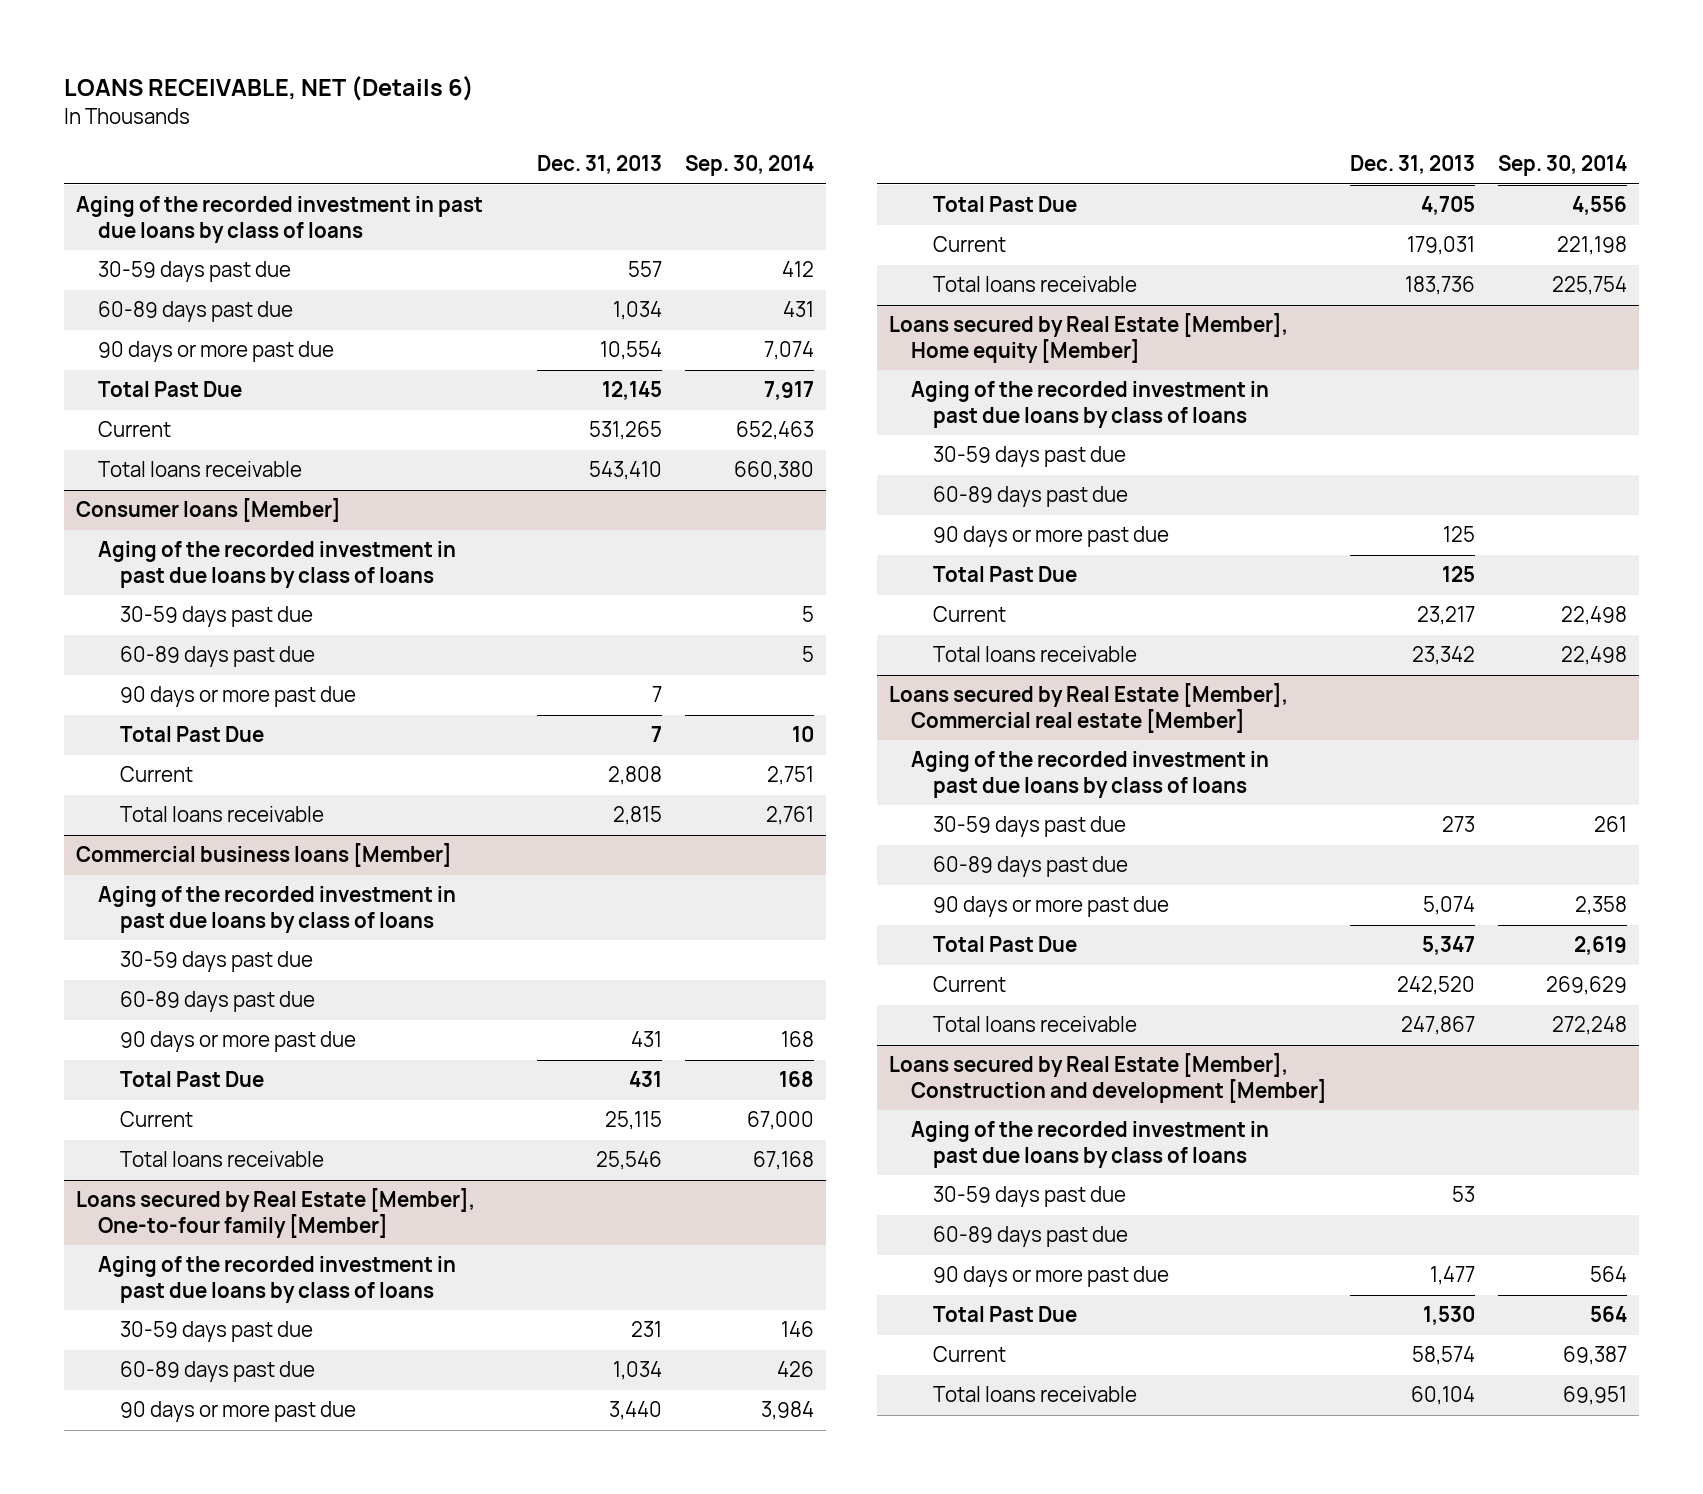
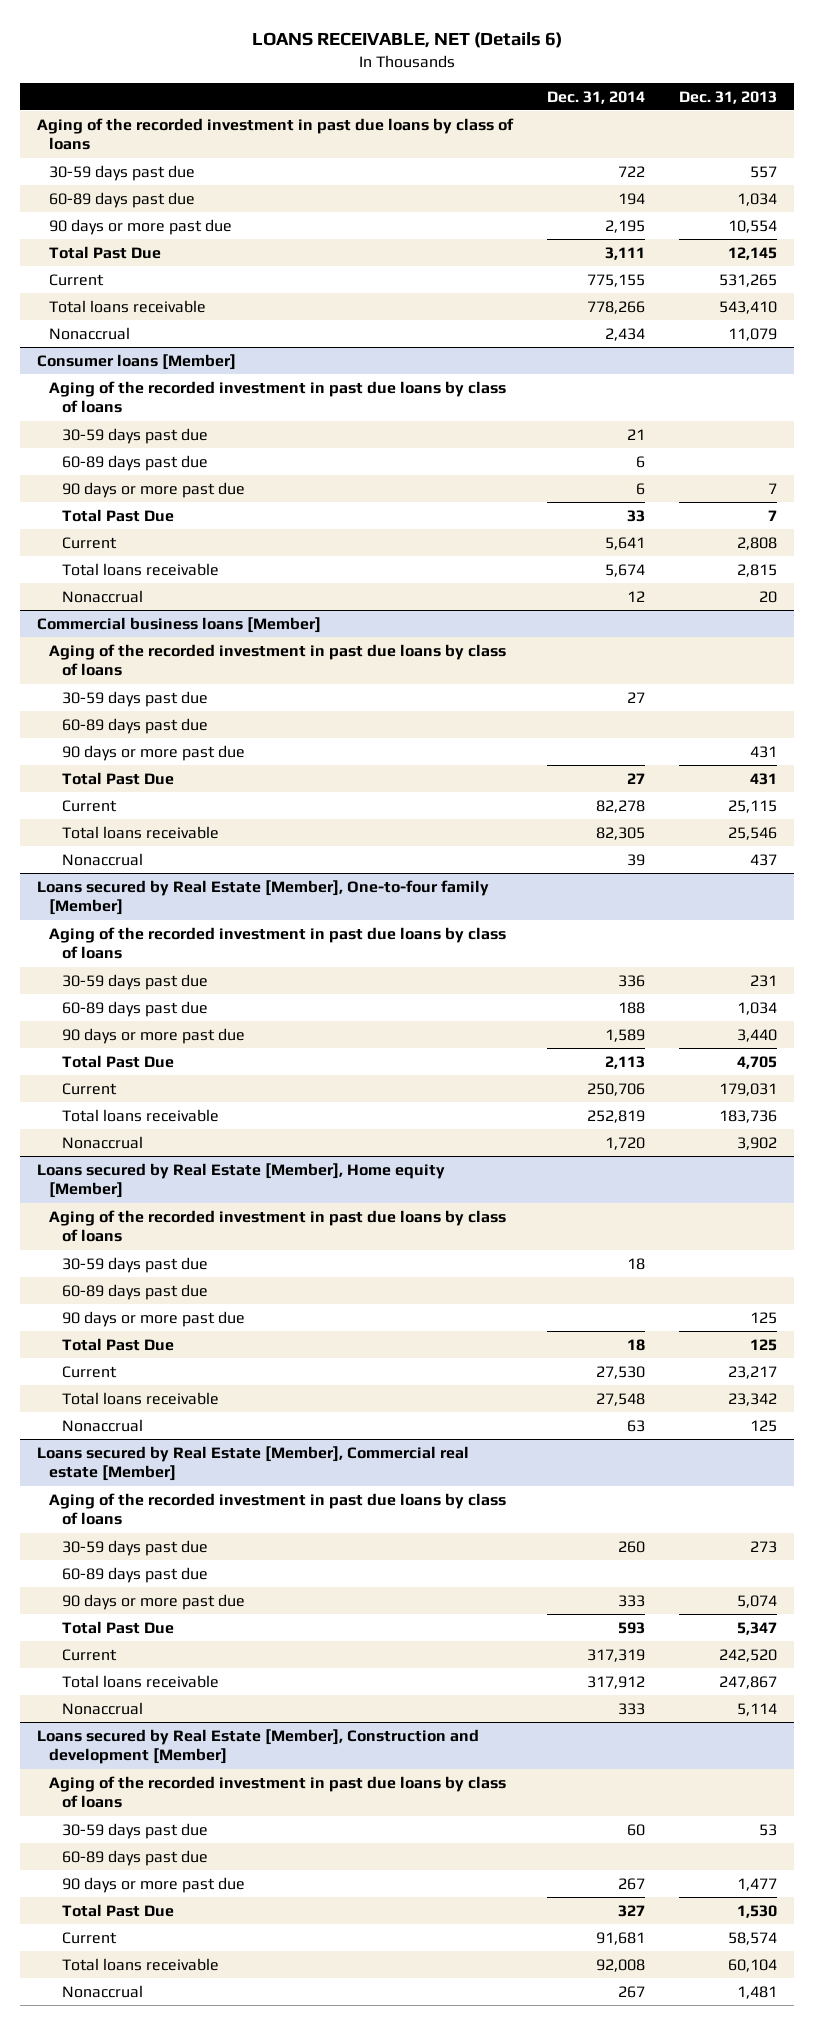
[685,155,815,177] Sep. 30, 2014 -> none
none -> [546,90,645,104] Dec. 31, 2014
none -> [49,326,131,340] Nonaccrual
none -> [61,589,143,603] Nonaccrual
none -> [61,852,143,866] Nonaccrual
none -> [61,1135,143,1149] Nonaccrual
none -> [61,1418,143,1432] Nonaccrual
none -> [61,1701,143,1715] Nonaccrual
none -> [61,1984,143,1998] Nonaccrual

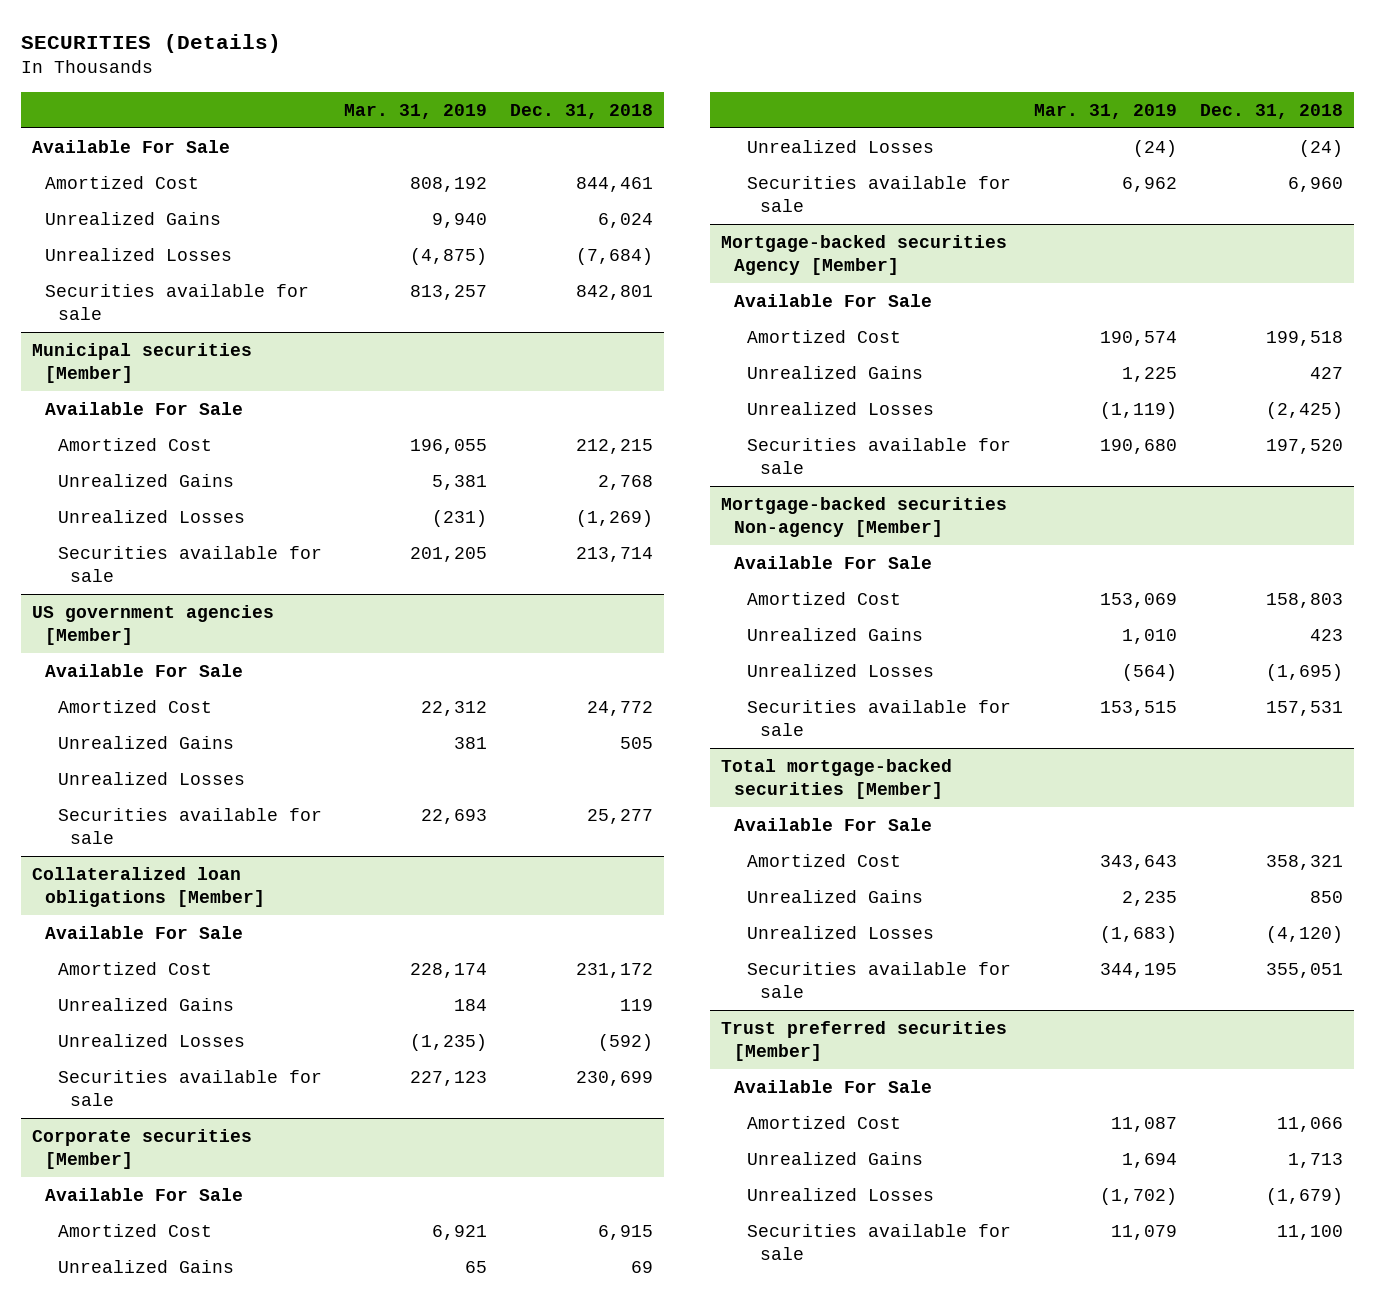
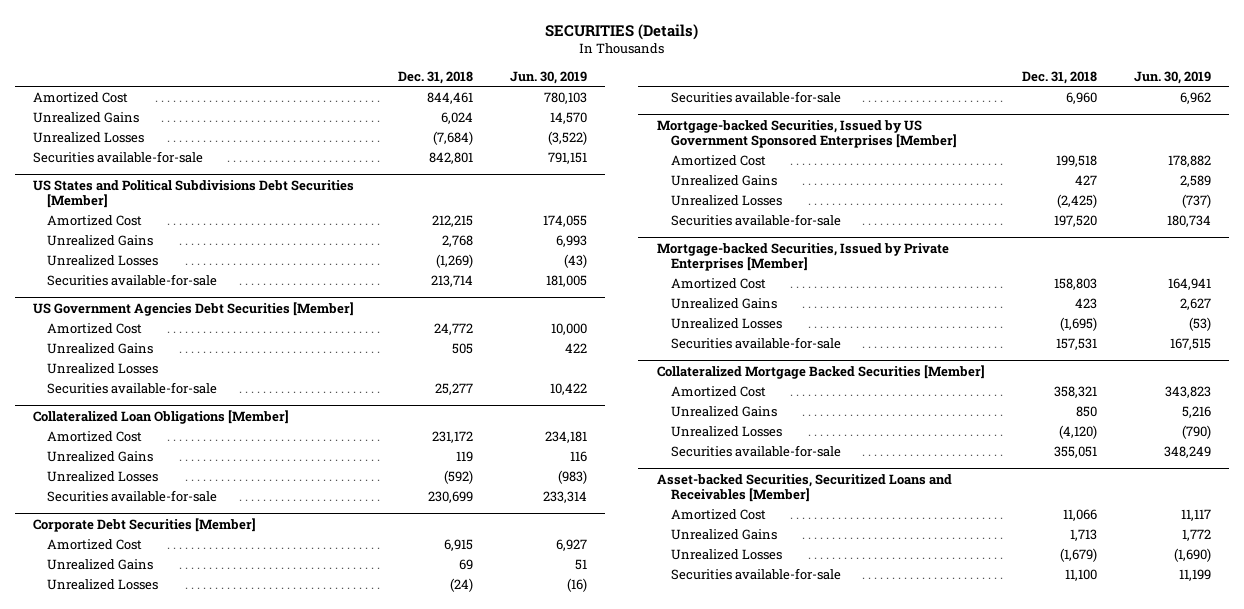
[344,103,488,119] Mar. 31, 2019 -> none
none -> [510,71,588,85] Jun. 30, 2019
[31,139,230,153] Available For Sale -> none
[44,401,243,415] Available For Sale -> none
[44,283,309,321] Securities available for sale -> [33,150,204,163] Securities available-for-sale
[31,342,252,384] Municipal securities [Member] -> [33,179,355,209] US States and Political Subdivisions Debt Securities [Member]
[44,663,243,677] Available For Sale -> none
[57,545,322,583] Securities available for sale -> [47,273,218,286] Securities available-for-sale
[31,604,274,646] US government agencies [Member] -> [33,301,355,316] US Government Agencies Debt Securities [Member]
[44,925,243,939] Available For Sale -> none
[57,807,322,845] Securities available for sale -> [47,381,218,394] Securities available-for-sale
[31,866,265,908] Collateralized loan obligations [Member] -> [33,409,290,424] Collateralized Loan Obligations [Member]
[44,1187,243,1201] Available For Sale -> none
[57,1069,322,1107] Securities available for sale -> [47,489,218,502] Securities available-for-sale
[31,1128,252,1170] Corporate securities [Member] -> [33,517,257,532] Corporate Debt Securities [Member]
[734,293,933,307] Available For Sale -> none
[747,175,1012,213] Securities available for sale -> [670,90,841,103] Securities available-for-sale
[721,234,1008,276] Mortgage-backed securities Agency [Member] -> [656,119,957,149] Mortgage-backed Securities, Issued by US Government Sponsored Enterprises [Member]
[734,555,933,569] Available For Sale -> none
[747,437,1012,475] Securities available for sale -> [670,213,841,226] Securities available-for-sale
[721,496,1008,538] Mortgage-backed securities Non-agency [Member] -> [656,242,949,272] Mortgage-backed Securities, Issued by Private Enterprises [Member]
[734,817,933,831] Available For Sale -> none
[747,699,1012,737] Securities available for sale -> [670,336,841,349] Securities available-for-sale
[721,758,953,800] Total mortgage-backed securities [Member] -> [656,364,985,379] Collateralized Mortgage Backed Securities [Member]
[734,1079,933,1093] Available For Sale -> none
[747,961,1012,999] Securities available for sale -> [670,444,841,457] Securities available-for-sale
[721,1020,1008,1062] Trust preferred securities [Member] -> [656,473,952,503] Asset-backed Securities, Securitized Loans and Receivables [Member]
[747,1223,1012,1261] Securities available for sale -> [670,567,841,580] Securities available-for-sale

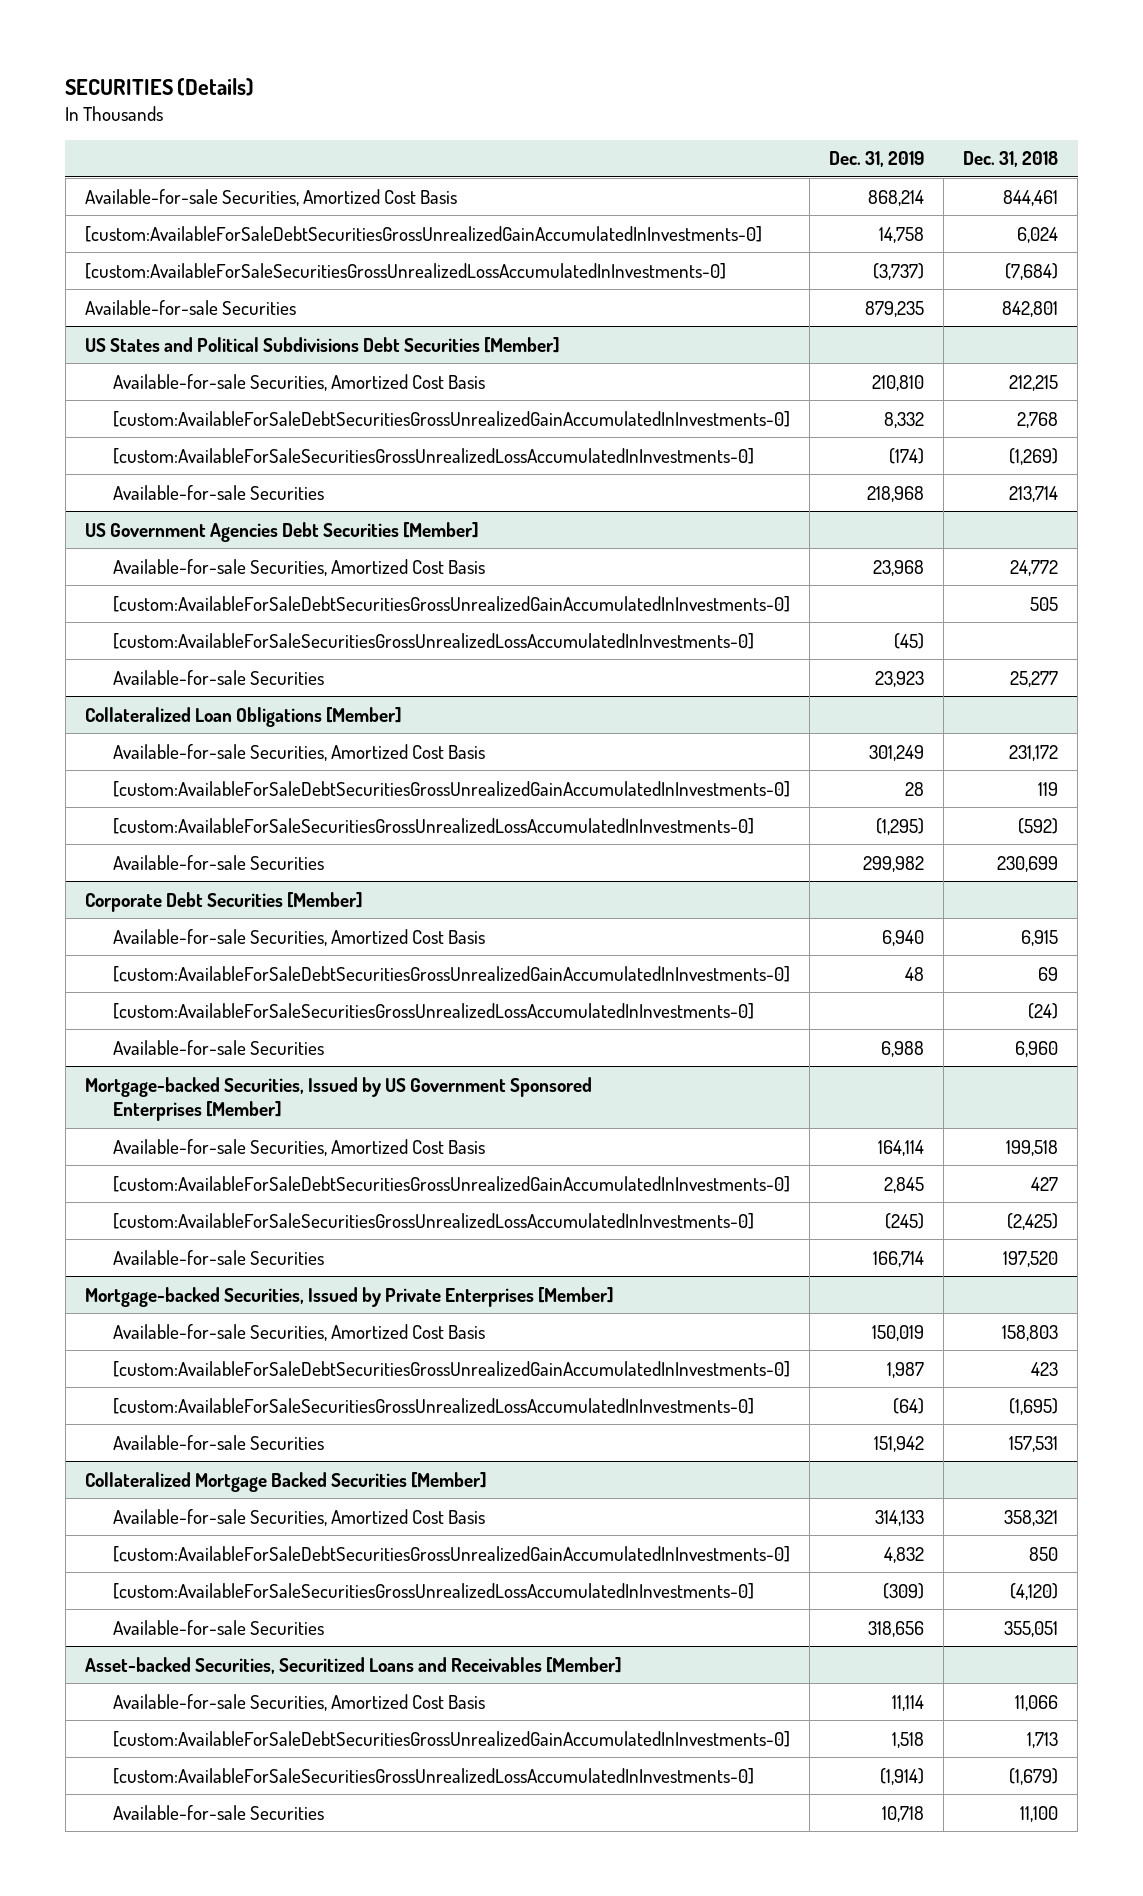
[510,71,588,85] Jun. 30, 2019 -> none
none -> [829,151,925,168] Dec. 31, 2019
[33,91,129,103] Amortized Cost -> [84,188,457,206] Available-for-sale Securities, Amortized Cost Basis
[33,111,140,123] Unrealized Gains -> [84,225,762,242] [custom:AvailableForSaleDebtSecuritiesGrossUnrealizedGainAccumulatedInInvestments-0]
[33,131,145,143] Unrealized Losses -> [84,262,726,279] [custom:AvailableForSaleSecuritiesGrossUnrealizedLossAccumulatedInInvestments-0]
[33,150,204,163] Securities available-for-sale -> [84,299,296,315] Available-for-sale Securities
[47,214,143,226] Amortized Cost -> [112,373,485,391] Available-for-sale Securities, Amortized Cost Basis
[47,234,154,246] Unrealized Gains -> [112,410,790,427] [custom:AvailableForSaleDebtSecuritiesGrossUnrealizedGainAccumulatedInInvestments-0]
[47,254,159,266] Unrealized Losses -> [112,447,754,464] [custom:AvailableForSaleSecuritiesGrossUnrealizedLossAccumulatedInInvestments-0]
[47,273,218,286] Securities available-for-sale -> [112,484,324,500] Available-for-sale Securities
[47,322,143,334] Amortized Cost -> [112,558,485,576] Available-for-sale Securities, Amortized Cost Basis
[47,342,154,354] Unrealized Gains -> [112,595,790,612] [custom:AvailableForSaleDebtSecuritiesGrossUnrealizedGainAccumulatedInInvestments-0]
[47,362,159,374] Unrealized Losses -> [112,632,754,649] [custom:AvailableForSaleSecuritiesGrossUnrealizedLossAccumulatedInInvestments-0]
[47,381,218,394] Securities available-for-sale -> [112,669,324,685] Available-for-sale Securities
[47,430,143,442] Amortized Cost -> [112,743,485,761] Available-for-sale Securities, Amortized Cost Basis
[47,450,154,462] Unrealized Gains -> [112,780,790,797] [custom:AvailableForSaleDebtSecuritiesGrossUnrealizedGainAccumulatedInInvestments-0]
[47,470,159,482] Unrealized Losses -> [112,817,754,834] [custom:AvailableForSaleSecuritiesGrossUnrealizedLossAccumulatedInInvestments-0]
[47,489,218,502] Securities available-for-sale -> [112,854,324,870] Available-for-sale Securities
[47,538,143,550] Amortized Cost -> [112,928,485,946] Available-for-sale Securities, Amortized Cost Basis
[47,558,154,570] Unrealized Gains -> [112,965,790,982] [custom:AvailableForSaleDebtSecuritiesGrossUnrealizedGainAccumulatedInInvestments-0]
[47,578,159,590] Unrealized Losses -> [112,1002,754,1019] [custom:AvailableForSaleSecuritiesGrossUnrealizedLossAccumulatedInInvestments-0]
[670,90,841,103] Securities available-for-sale -> [112,1039,324,1055] Available-for-sale Securities
[670,154,766,166] Amortized Cost -> [112,1138,485,1156] Available-for-sale Securities, Amortized Cost Basis
[670,174,777,186] Unrealized Gains -> [112,1175,790,1192] [custom:AvailableForSaleDebtSecuritiesGrossUnrealizedGainAccumulatedInInvestments-0]
[670,194,782,206] Unrealized Losses -> [112,1212,754,1229] [custom:AvailableForSaleSecuritiesGrossUnrealizedLossAccumulatedInInvestments-0]
[670,213,841,226] Securities available-for-sale -> [112,1249,324,1265] Available-for-sale Securities
[670,277,766,289] Amortized Cost -> [112,1323,485,1341] Available-for-sale Securities, Amortized Cost Basis
[670,297,777,309] Unrealized Gains -> [112,1360,790,1377] [custom:AvailableForSaleDebtSecuritiesGrossUnrealizedGainAccumulatedInInvestments-0]
[670,317,782,329] Unrealized Losses -> [112,1397,754,1414] [custom:AvailableForSaleSecuritiesGrossUnrealizedLossAccumulatedInInvestments-0]
[670,336,841,349] Securities available-for-sale -> [112,1434,324,1450] Available-for-sale Securities
[670,385,766,397] Amortized Cost -> [112,1508,485,1526] Available-for-sale Securities, Amortized Cost Basis
[670,405,777,417] Unrealized Gains -> [112,1545,790,1562] [custom:AvailableForSaleDebtSecuritiesGrossUnrealizedGainAccumulatedInInvestments-0]
[670,425,782,437] Unrealized Losses -> [112,1582,754,1599] [custom:AvailableForSaleSecuritiesGrossUnrealizedLossAccumulatedInInvestments-0]
[670,444,841,457] Securities available-for-sale -> [112,1619,324,1635] Available-for-sale Securities
[670,508,766,520] Amortized Cost -> [112,1693,485,1711] Available-for-sale Securities, Amortized Cost Basis
[670,528,777,540] Unrealized Gains -> [112,1730,790,1747] [custom:AvailableForSaleDebtSecuritiesGrossUnrealizedGainAccumulatedInInvestments-0]
[670,548,782,560] Unrealized Losses -> [112,1767,754,1784] [custom:AvailableForSaleSecuritiesGrossUnrealizedLossAccumulatedInInvestments-0]
[670,567,841,580] Securities available-for-sale -> [112,1804,324,1820] Available-for-sale Securities

